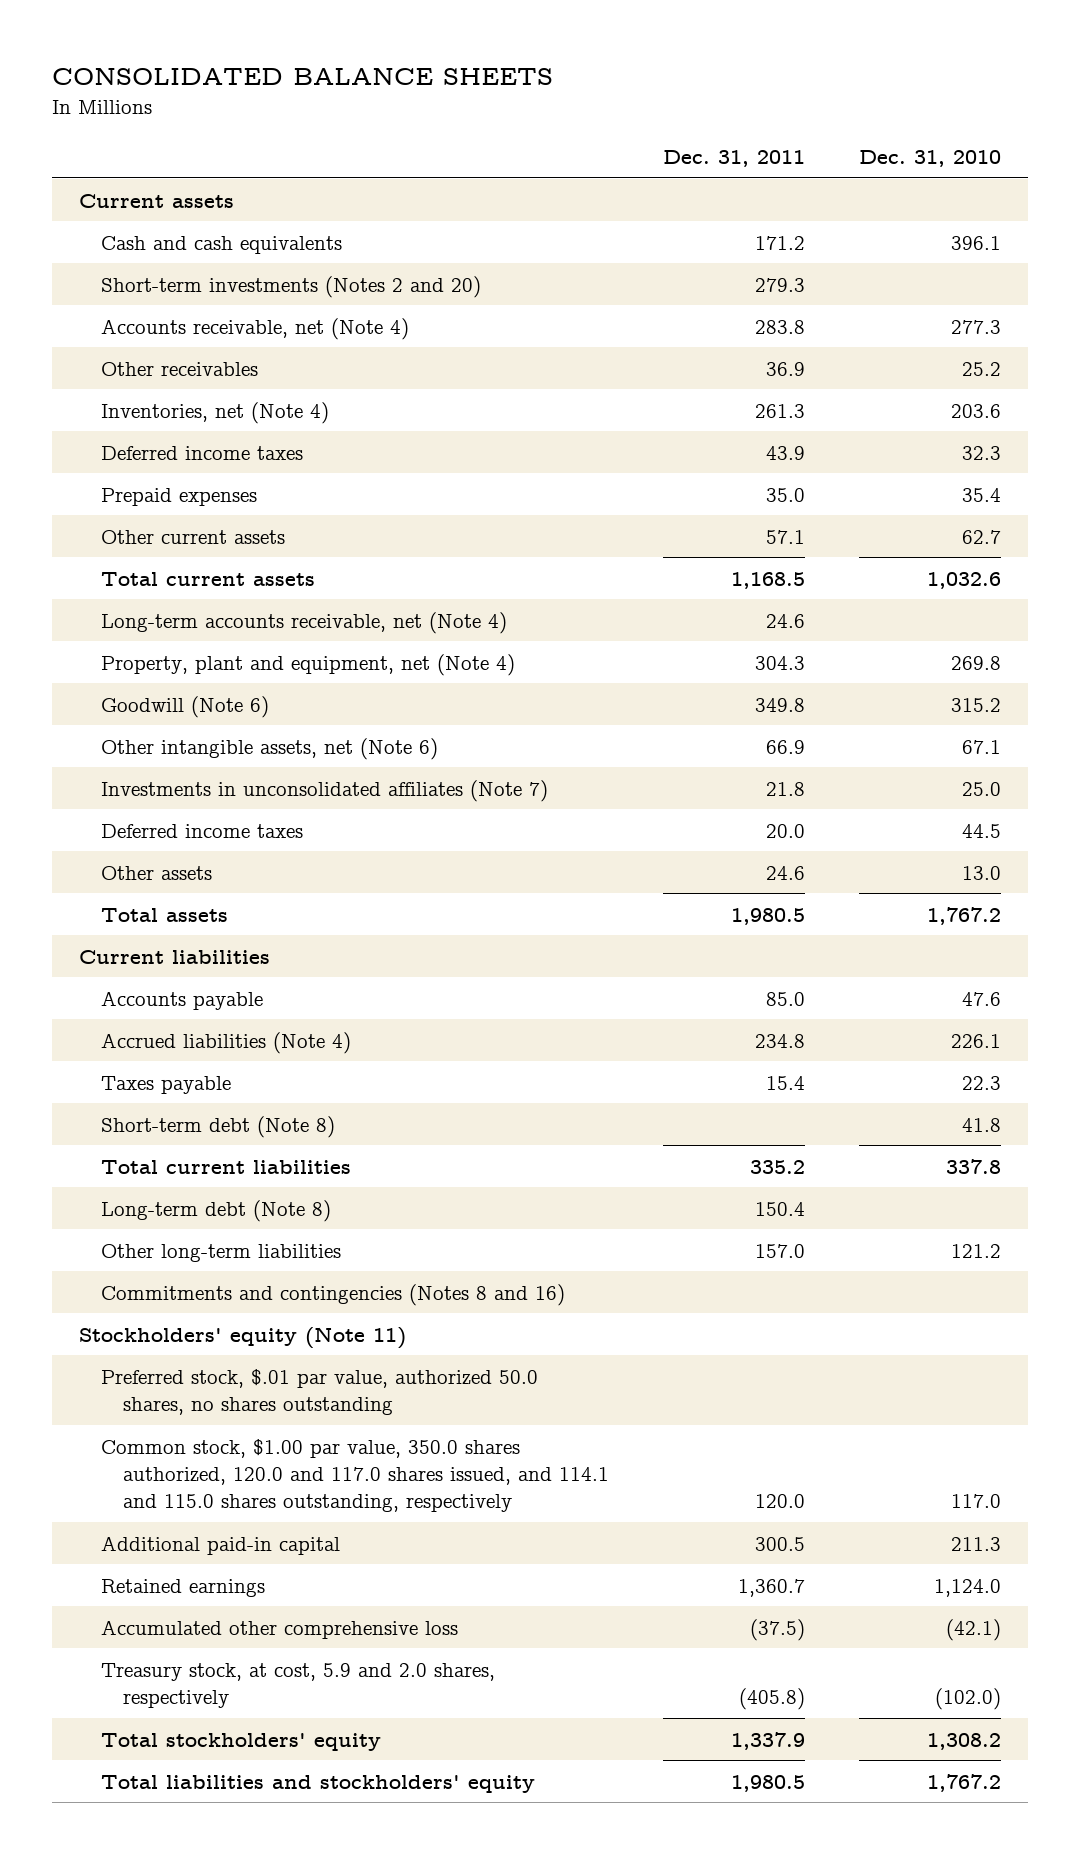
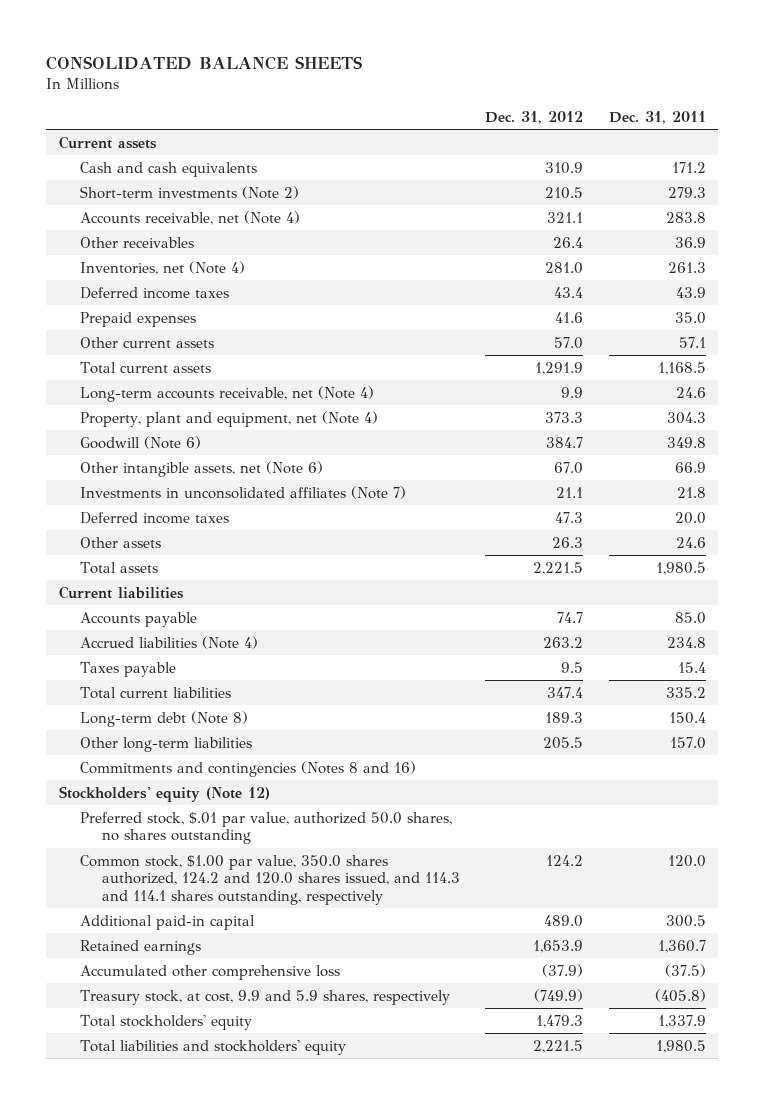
[858,149,1001,167] Dec. 31, 2010 -> none
none -> [485,110,584,124] Dec. 31, 2012
[101,275,482,298] Short-term investments (Notes 2 and 20) -> [80,185,300,199] Short-term investments (Note 2)
[101,1115,336,1138] Short-term debt (Note 8) -> none
[79,1326,407,1349] Stockholders' equity (Note 11) -> [58,785,270,802] Stockholders' equity (Note 12)
[101,1438,609,1513] Common stock, $1.00 par value, 350.0 shares authorized, 120.0 and 117.0 shares issued, and 114.1 and 115.0 shares outstanding, respectively -> [80,854,460,905] Common stock, $1.00 par value, 350.0 shares authorized, 124.2 and 120.0 shares issued, and 114.3 and 114.1 shares outstanding, respectively
[101,1662,496,1708] Treasury stock, at cost, 5.9 and 2.0 shares, respectively -> [80,989,451,1005] Treasury stock, at cost, 9.9 and 5.9 shares, respectively

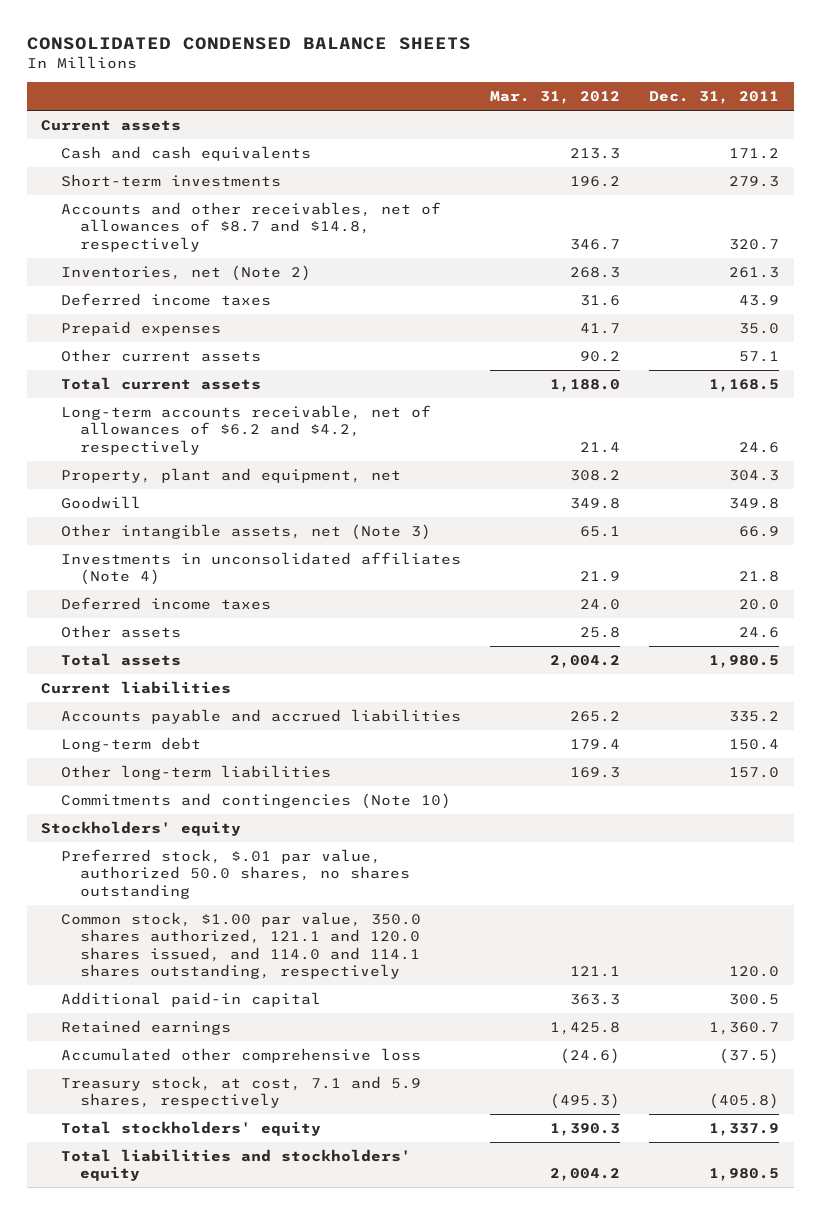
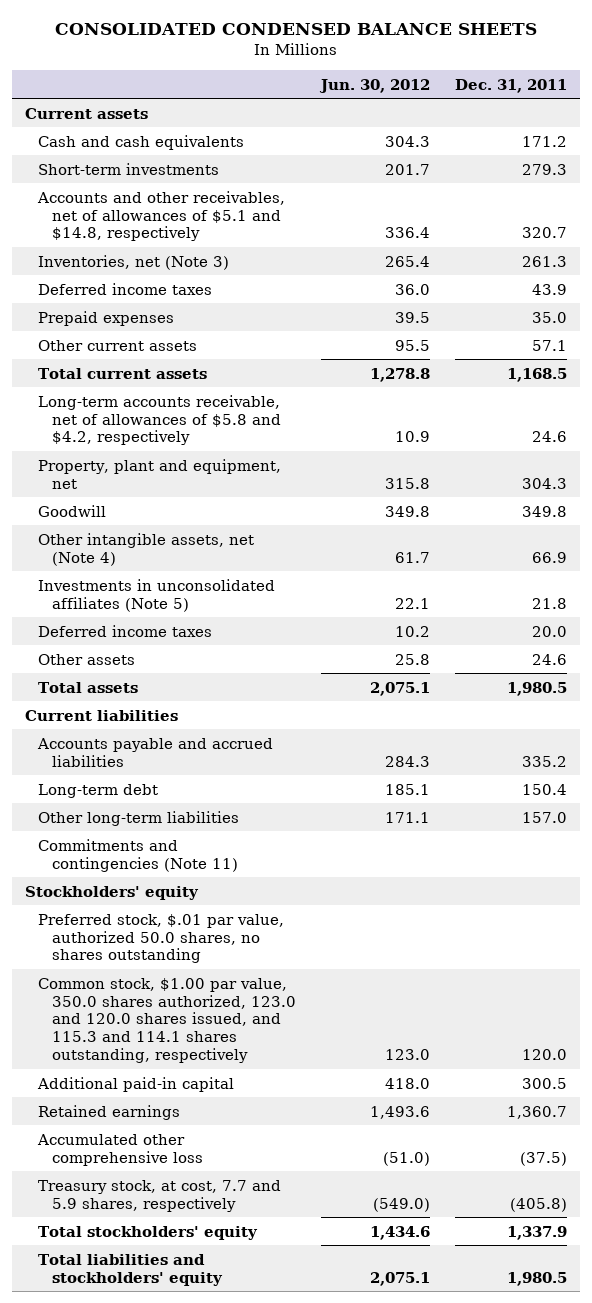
[489,90,620,104] Mar. 31, 2012 -> none
none -> [319,78,431,93] Jun. 30, 2012
[60,201,441,252] Accounts and other receivables, net of allowances of $8.7 and $14.8, respectively -> [37,190,286,242] Accounts and other receivables, net of allowances of $5.1 and $14.8, respectively
[60,264,311,281] Inventories, net (Note 2) -> [38,254,230,270] Inventories, net (Note 3)
[60,404,431,455] Long-term accounts receivable, net of allowances of $6.2 and $4.2, respectively -> [38,394,282,446] Long-term accounts receivable, net of allowances of $5.8 and $4.2, respectively
[60,523,431,540] Other intangible assets, net (Note 3) -> [38,532,255,566] Other intangible assets, net (Note 4)
[60,551,461,586] Investments in unconsolidated affiliates (Note 4) -> [38,578,276,612] Investments in unconsolidated affiliates (Note 5)
[60,792,451,809] Commitments and contingencies (Note 10) -> [38,838,239,872] Commitments and contingencies (Note 11)
[60,911,421,979] Common stock, $1.00 par value, 350.0 shares authorized, 121.1 and 120.0 shares issued, and 114.0 and 114.1 shares outstanding, respectively -> [38,977,297,1064] Common stock, $1.00 par value, 350.0 shares authorized, 123.0 and 120.0 shares issued, and 115.3 and 114.1 shares outstanding, respectively
[60,1075,421,1109] Treasury stock, at cost, 7.1 and 5.9 shares, respectively -> [38,1179,282,1212] Treasury stock, at cost, 7.7 and 5.9 shares, respectively

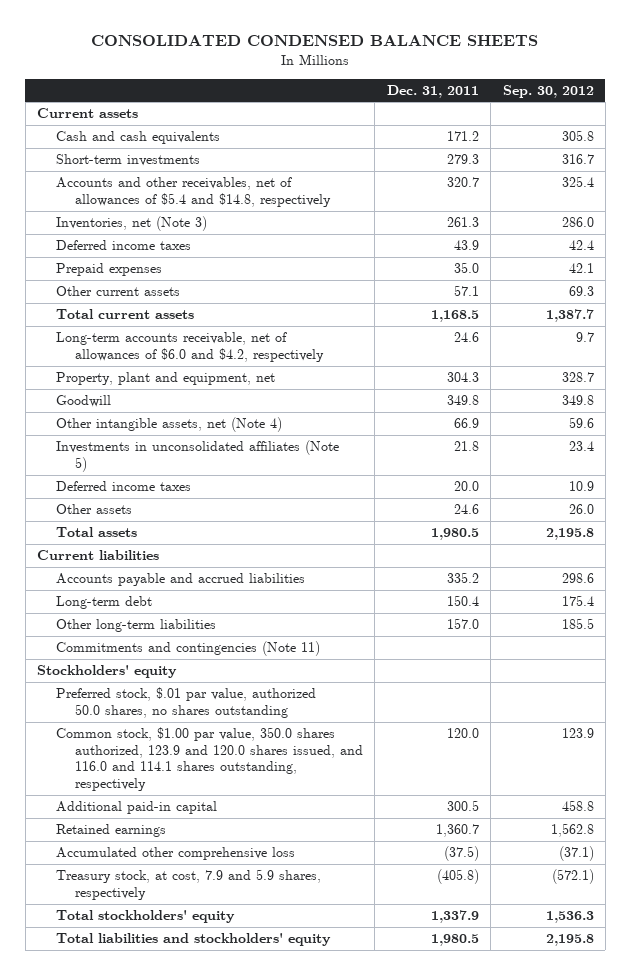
[319,78,431,93] Jun. 30, 2012 -> none
none -> [502,84,594,98] Sep. 30, 2012
[37,190,286,242] Accounts and other receivables, net of allowances of $5.1 and $14.8, respectively -> [55,177,332,207] Accounts and other receivables, net of allowances of $5.4 and $14.8, respectively
[38,394,282,446] Long-term accounts receivable, net of allowances of $5.8 and $4.2, respectively -> [55,332,325,362] Long-term accounts receivable, net of allowances of $6.0 and $4.2, respectively
[38,977,297,1064] Common stock, $1.00 par value, 350.0 shares authorized, 123.0 and 120.0 shares issued, and 115.3 and 114.1 shares outstanding, respectively -> [55,727,364,792] Common stock, $1.00 par value, 350.0 shares authorized, 123.9 and 120.0 shares issued, and 116.0 and 114.1 shares outstanding, respectively
[38,1179,282,1212] Treasury stock, at cost, 7.7 and 5.9 shares, respectively -> [55,869,321,900] Treasury stock, at cost, 7.9 and 5.9 shares, respectively

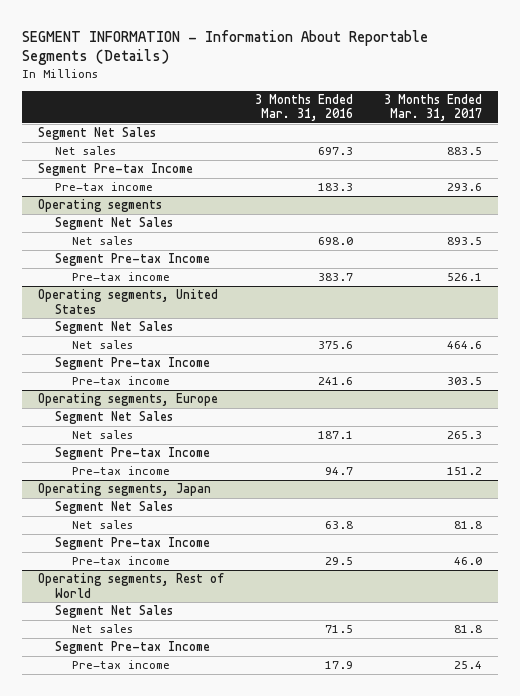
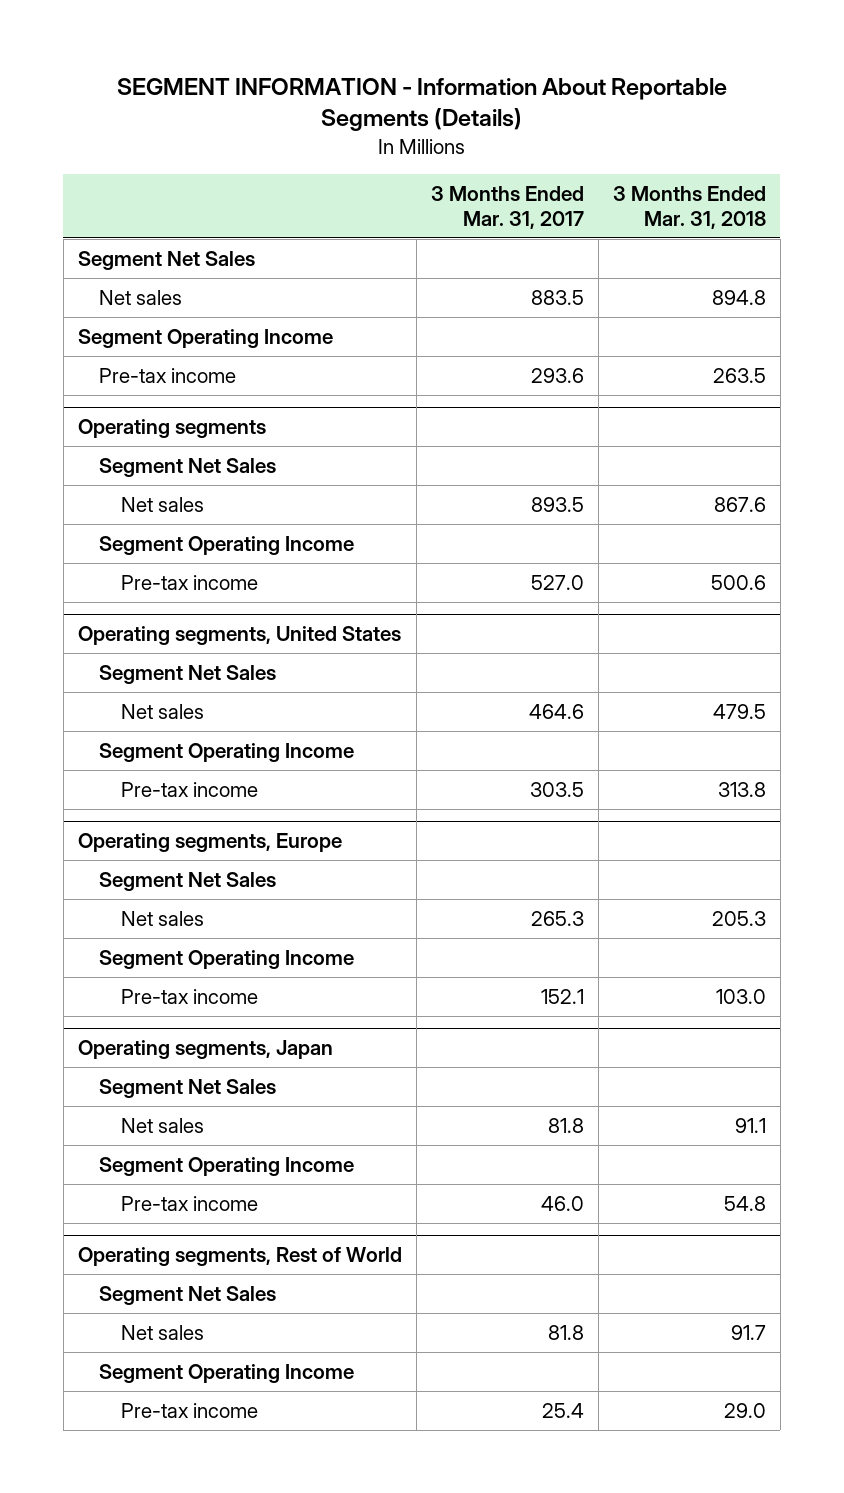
[254,93,353,122] 3 Months Ended Mar. 31, 2016 -> none
none -> [612,185,766,229] 3 Months Ended Mar. 31, 2018
[37,163,193,177] Segment Pre-tax Income -> [77,328,333,348] Segment Operating Income
[54,253,210,267] Segment Pre-tax Income -> [99,535,355,555] Segment Operating Income
[446,273,482,282] 526.1 -> [530,574,584,590] 527.0
[54,357,210,371] Segment Pre-tax Income -> [99,742,355,762] Segment Operating Income
[54,447,210,461] Segment Pre-tax Income -> [99,949,355,969] Segment Operating Income
[446,467,482,476] 151.2 -> [540,988,584,1004] 152.1
[54,537,210,551] Segment Pre-tax Income -> [99,1156,355,1176] Segment Operating Income
[54,641,210,655] Segment Pre-tax Income -> [99,1363,355,1383] Segment Operating Income

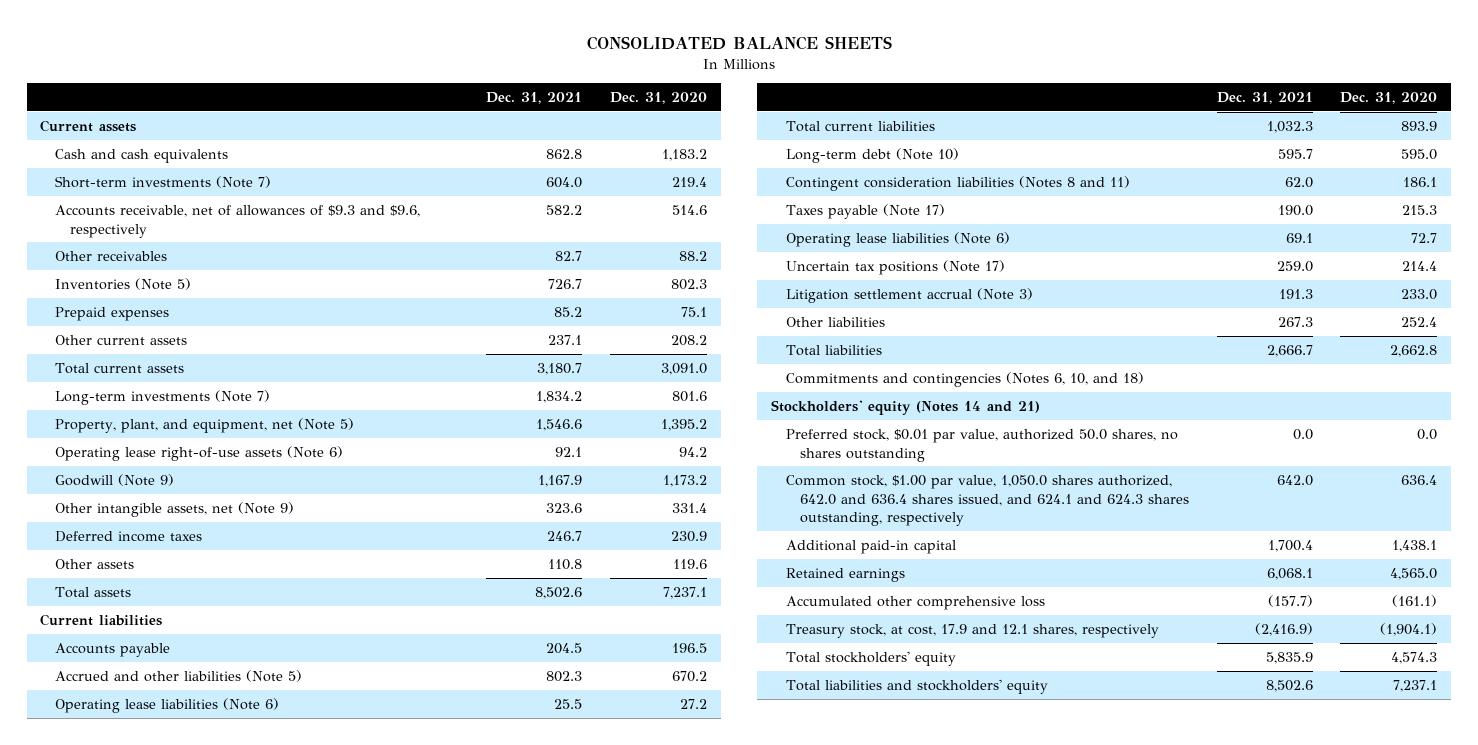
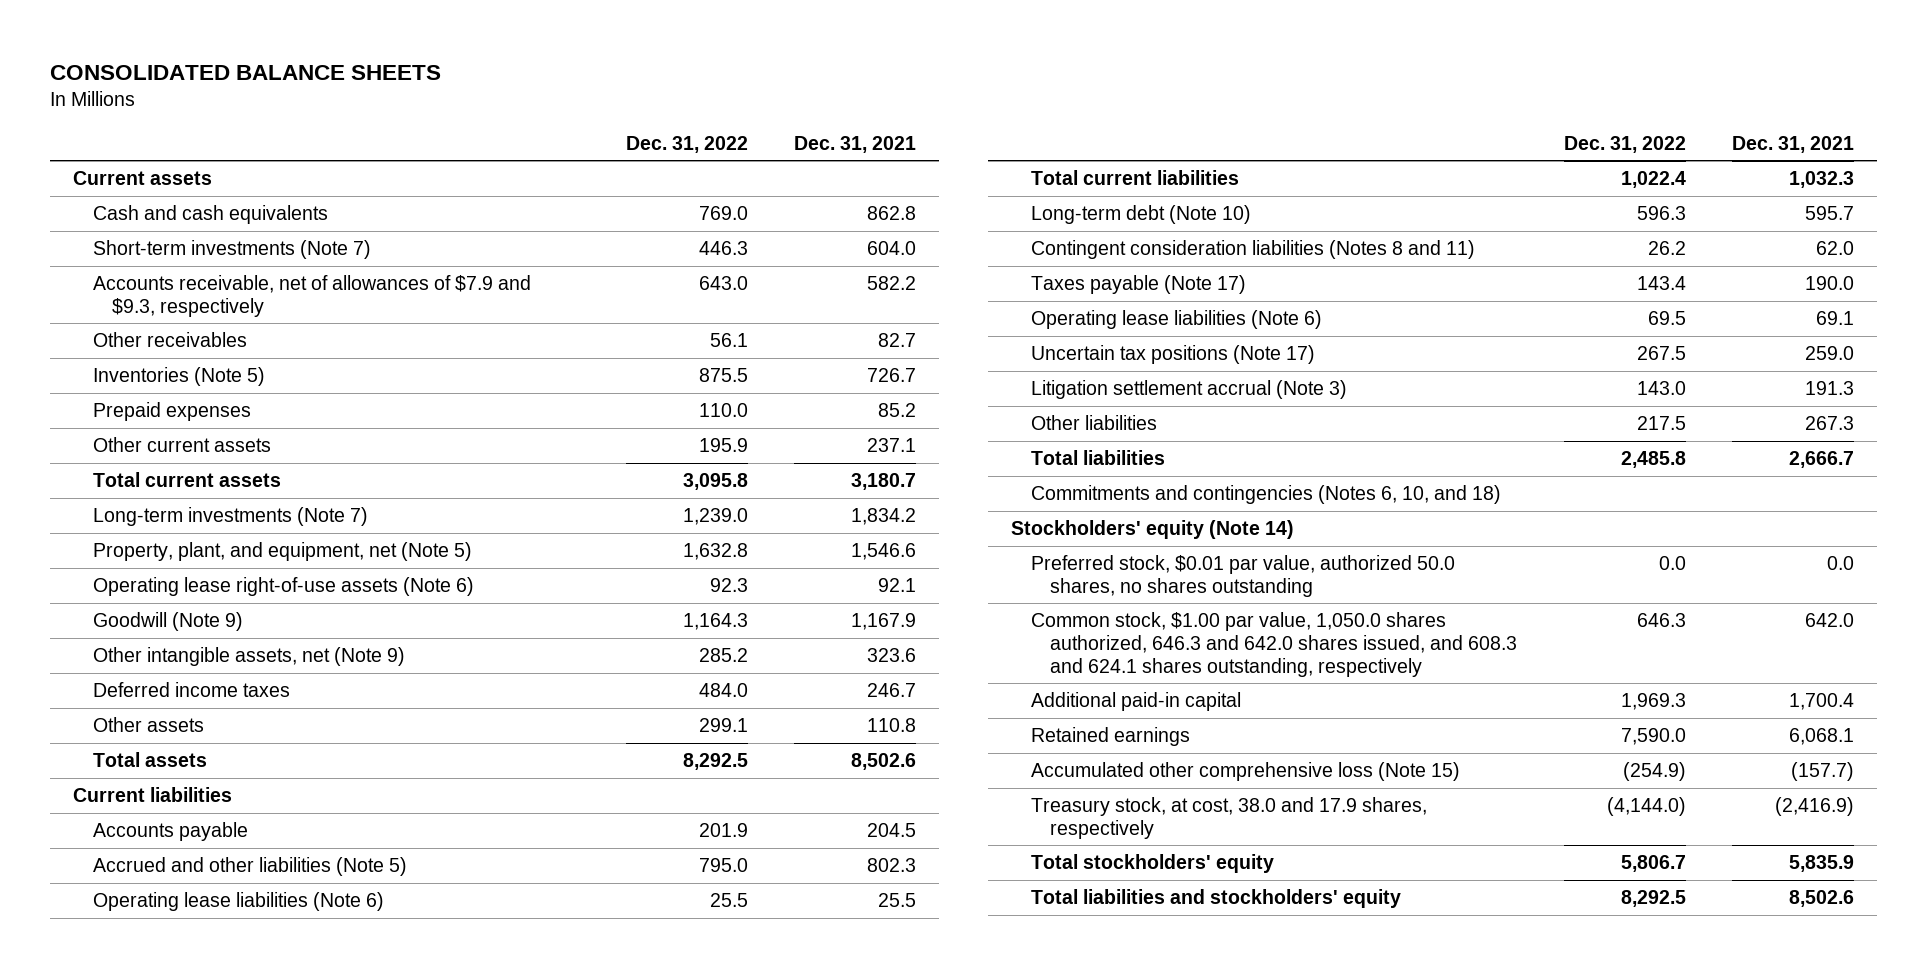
[609,92,707,105] Dec. 31, 2020 -> none
none -> [625,135,748,153] Dec. 31, 2022
[55,204,421,238] Accounts receivable, net of allowances of $9.3 and $9.6, respectively -> [92,275,531,317] Accounts receivable, net of allowances of $7.9 and $9.3, respectively
[770,399,1040,415] Stockholders' equity (Notes 14 and 21) -> [1011,520,1295,540] Stockholders' equity (Note 14)
[785,474,1190,527] Common stock, $1.00 par value, 1,050.0 shares authorized, 642.0 and 636.4 shares issued, and 624.1 and 624.3 shares outstanding, respectively -> [1030,612,1518,677] Common stock, $1.00 par value, 1,050.0 shares authorized, 646.3 and 642.0 shares issued, and 608.3 and 624.1 shares outstanding, respectively
[785,595,1045,610] Accumulated other comprehensive loss -> [1030,762,1460,782] Accumulated other comprehensive loss (Note 15)
[785,623,1159,638] Treasury stock, at cost, 17.9 and 12.1 shares, respectively -> [1030,797,1427,839] Treasury stock, at cost, 38.0 and 17.9 shares, respectively

